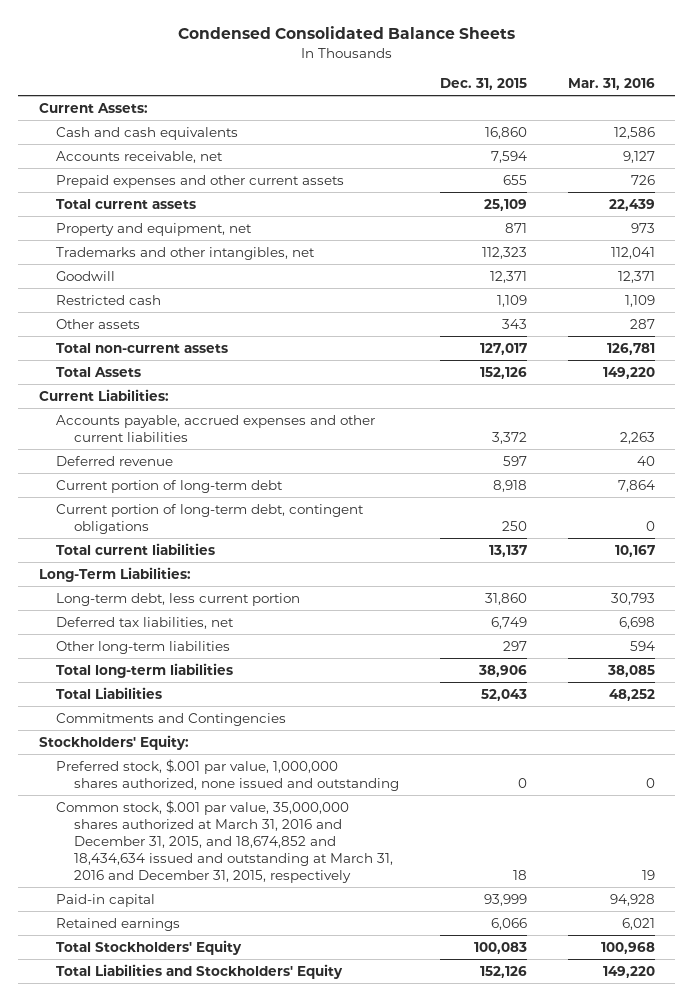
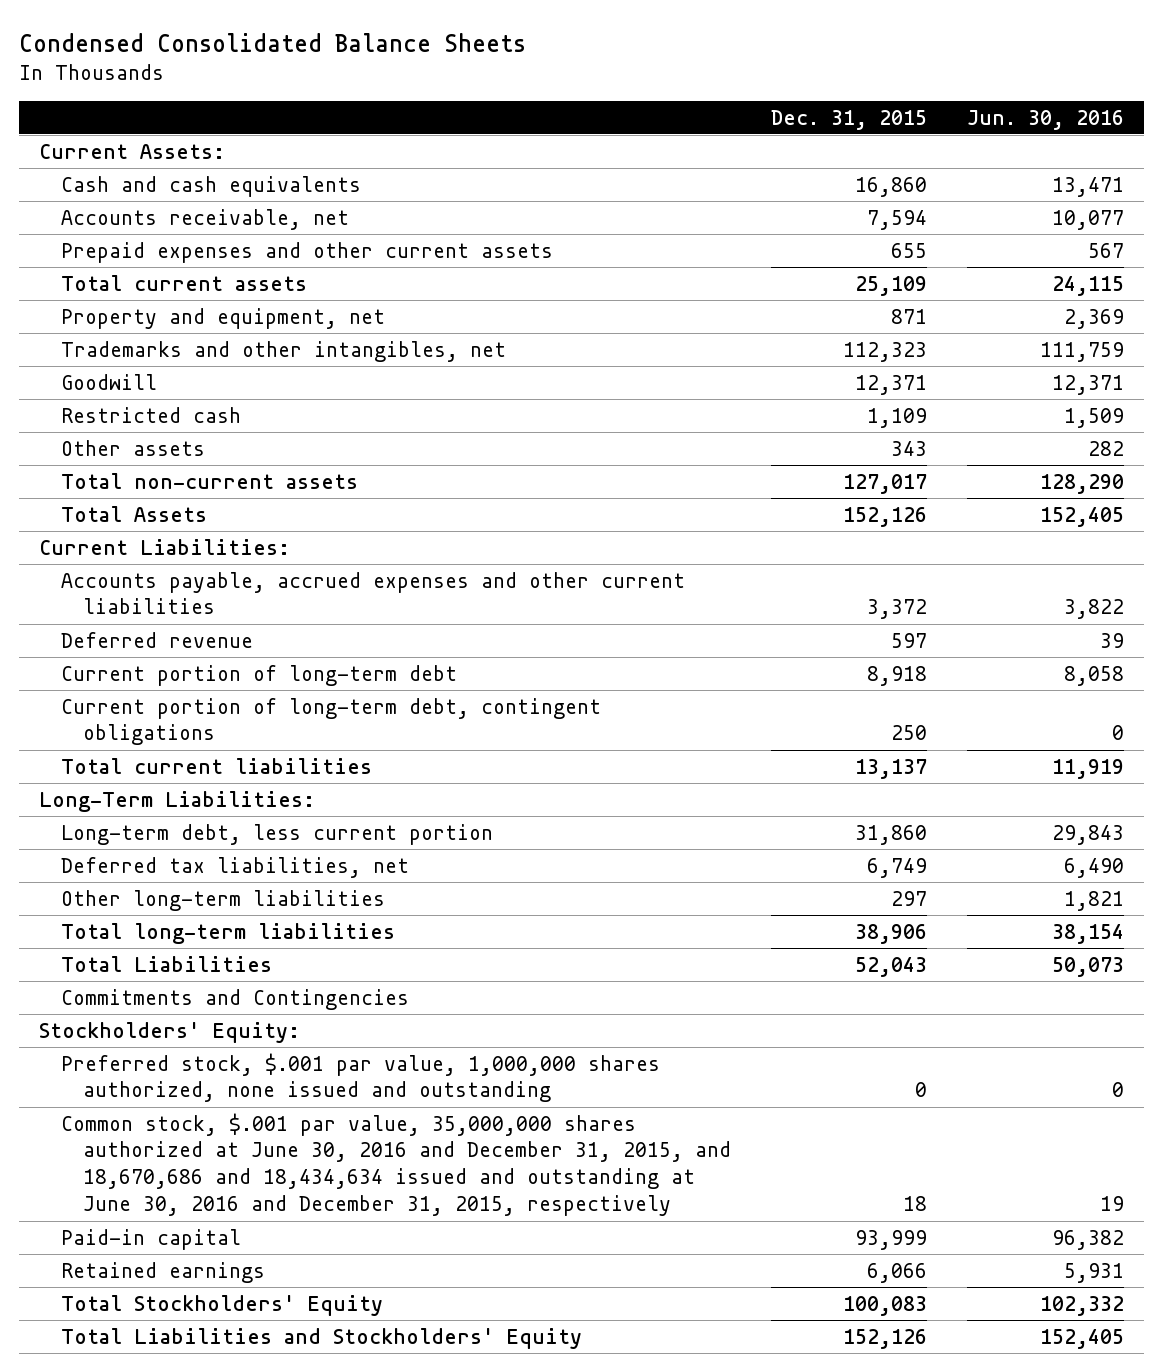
[567,78,655,91] Mar. 31, 2016 -> none
none -> [967,109,1125,130] Jun. 30, 2016
[56,799,394,883] Common stock, $.001 par value, 35,000,000 shares authorized at March 31, 2016 and December 31, 2015, and 18,674,852 and 18,434,634 issued and outstanding at March 31, 2016 and December 31, 2015, respectively -> [61,1112,732,1217] Common stock, $.001 par value, 35,000,000 shares authorized at June 30, 2016 and December 31, 2015, and 18,670,686 and 18,434,634 issued and outstanding at June 30, 2016 and December 31, 2015, respectively

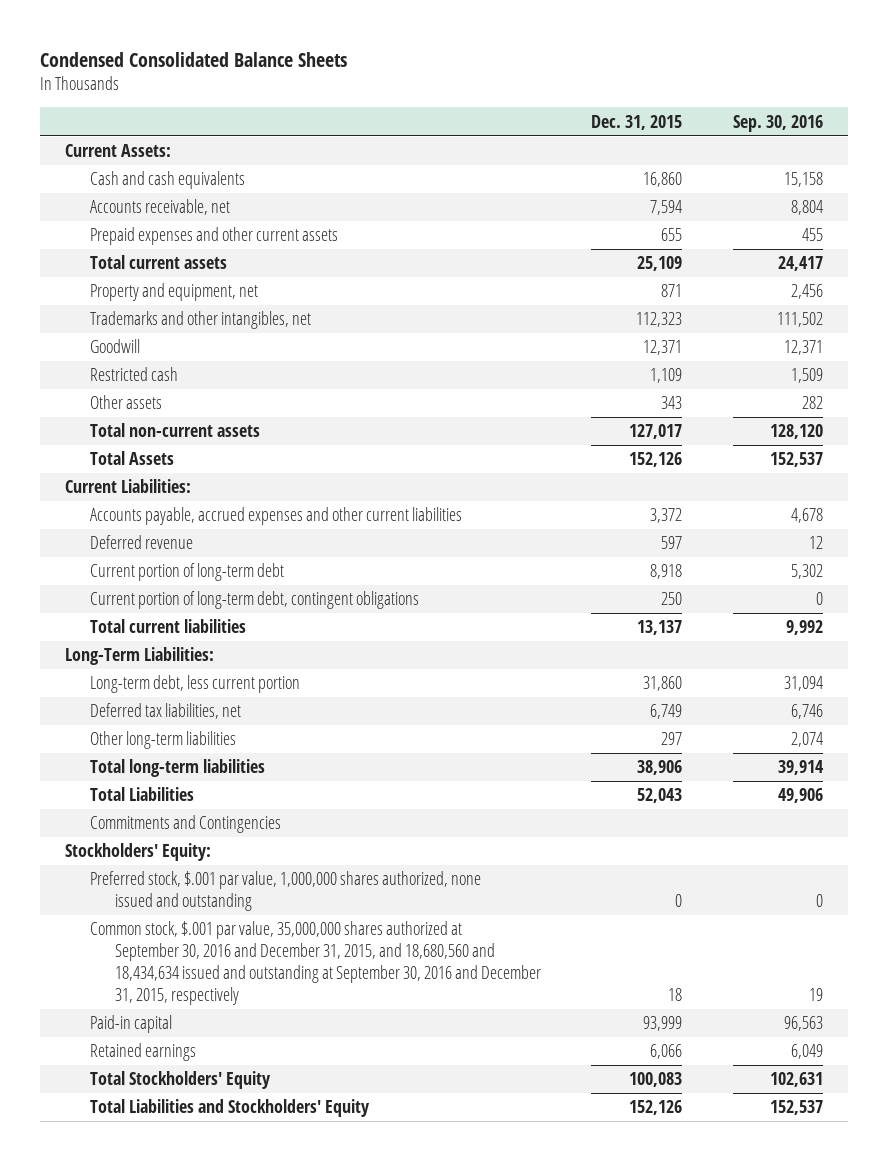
[967,109,1125,130] Jun. 30, 2016 -> none
none -> [732,114,823,132] Sep. 30, 2016
[61,1112,732,1217] Common stock, $.001 par value, 35,000,000 shares authorized at June 30, 2016 and December 31, 2015, and 18,670,686 and 18,434,634 issued and outstanding at June 30, 2016 and December 31, 2015, respectively -> [89,921,541,1005] Common stock, $.001 par value, 35,000,000 shares authorized at September 30, 2016 and December 31, 2015, and 18,680,560 and 18,434,634 issued and outstanding at September 30, 2016 and December 31, 2015, respectively

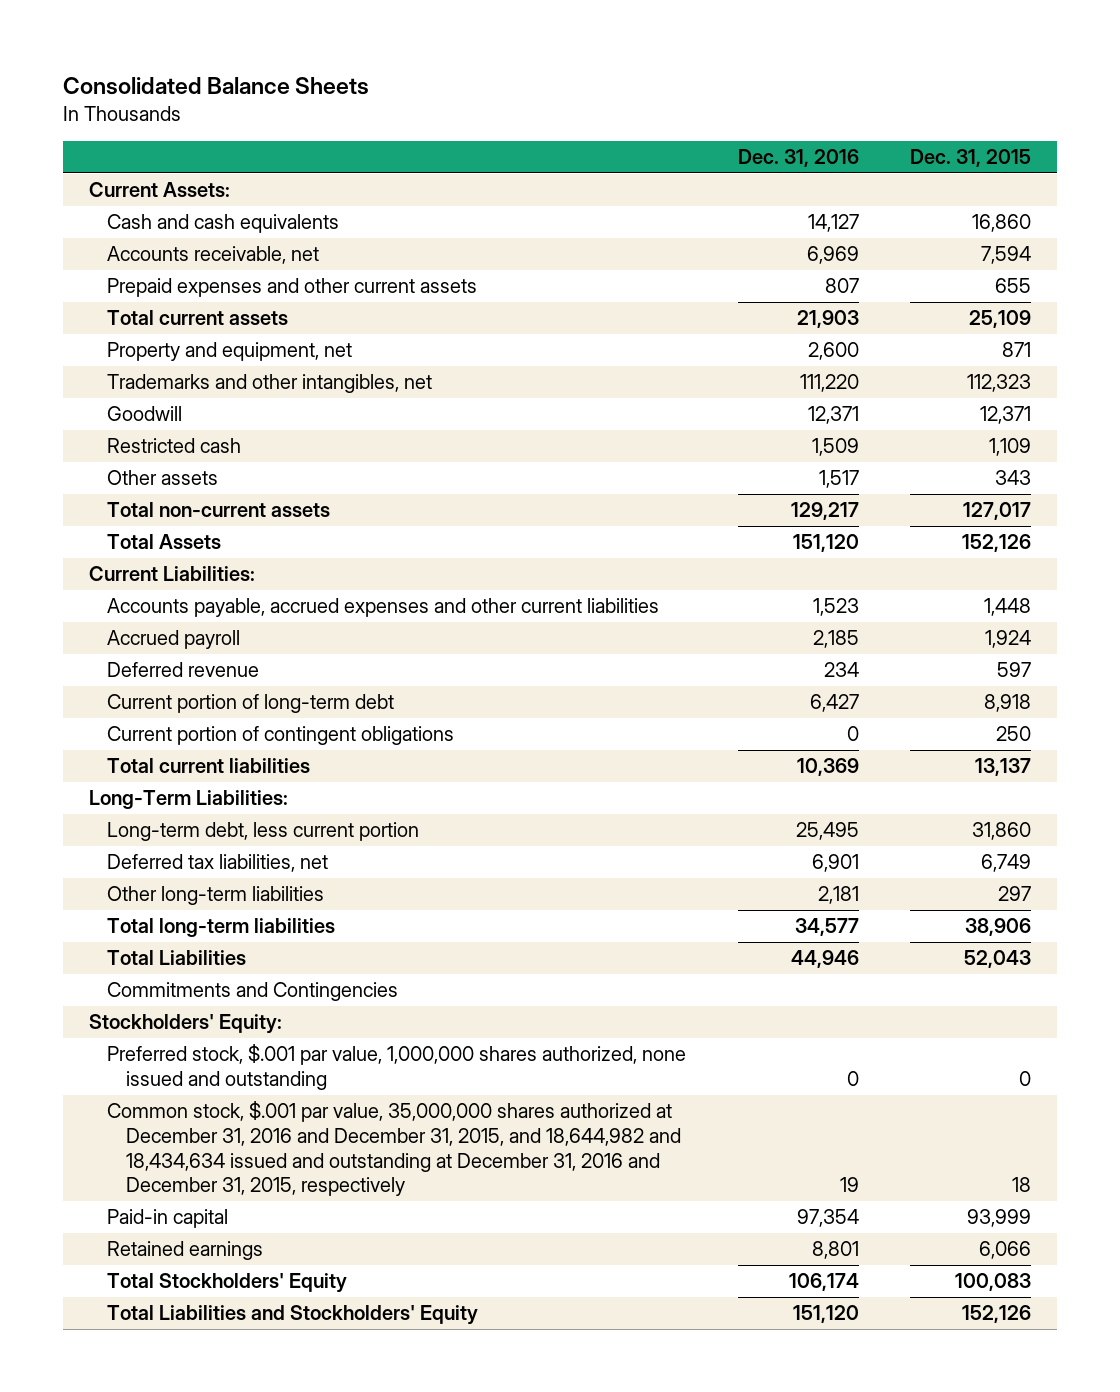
[39,51,347,67] Condensed Consolidated Balance Sheets -> [62,76,369,95] Consolidated Balance Sheets
[732,114,823,132] Sep. 30, 2016 -> none
none -> [737,149,859,168] Dec. 31, 2016
[650,508,683,524] 3,372 -> [984,598,1032,617] 1,448
none -> [107,630,241,650] Accrued payroll
[89,591,419,610] Current portion of long-term debt, contingent obligations -> [107,726,455,746] Current portion of contingent obligations
[89,921,541,1005] Common stock, $.001 par value, 35,000,000 shares authorized at September 30, 2016 and December 31, 2015, and 18,680,560 and 18,434,634 issued and outstanding at September 30, 2016 and December 31, 2015, respectively -> [107,1101,681,1197] Common stock, $.001 par value, 35,000,000 shares authorized at December 31, 2016 and December 31, 2015, and 18,644,982 and 18,434,634 issued and outstanding at December 31, 2016 and December 31, 2015, respectively

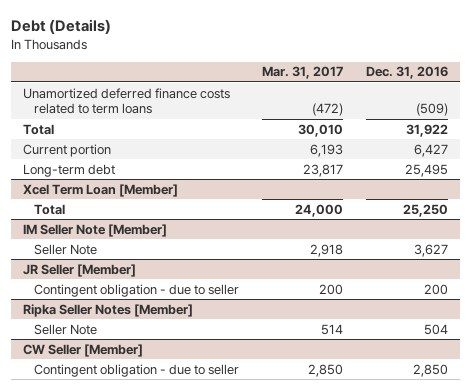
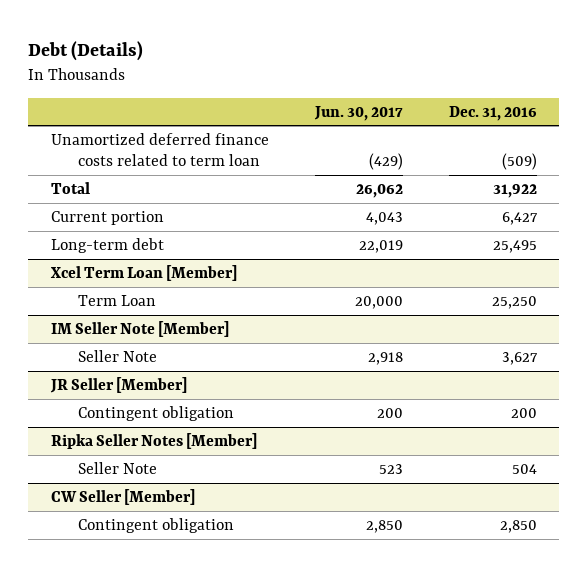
[261,66,343,80] Mar. 31, 2017 -> none
none -> [313,105,403,121] Jun. 30, 2017
[22,87,230,115] Unamortized deferred finance costs related to term loans -> [51,132,270,166] Unamortized deferred finance costs related to term loan
[33,203,65,215] Total -> [78,294,157,306] Term Loan
[33,283,239,297] Contingent obligation - due to seller -> [78,405,235,421] Contingent obligation
[33,363,239,377] Contingent obligation - due to seller -> [78,517,235,533] Contingent obligation

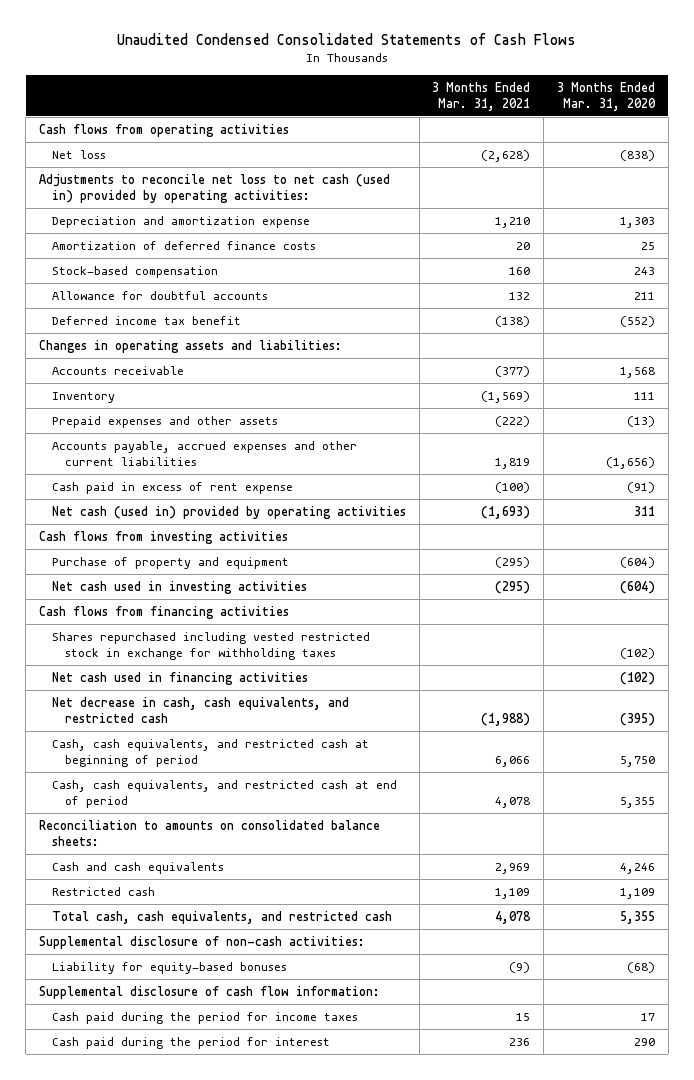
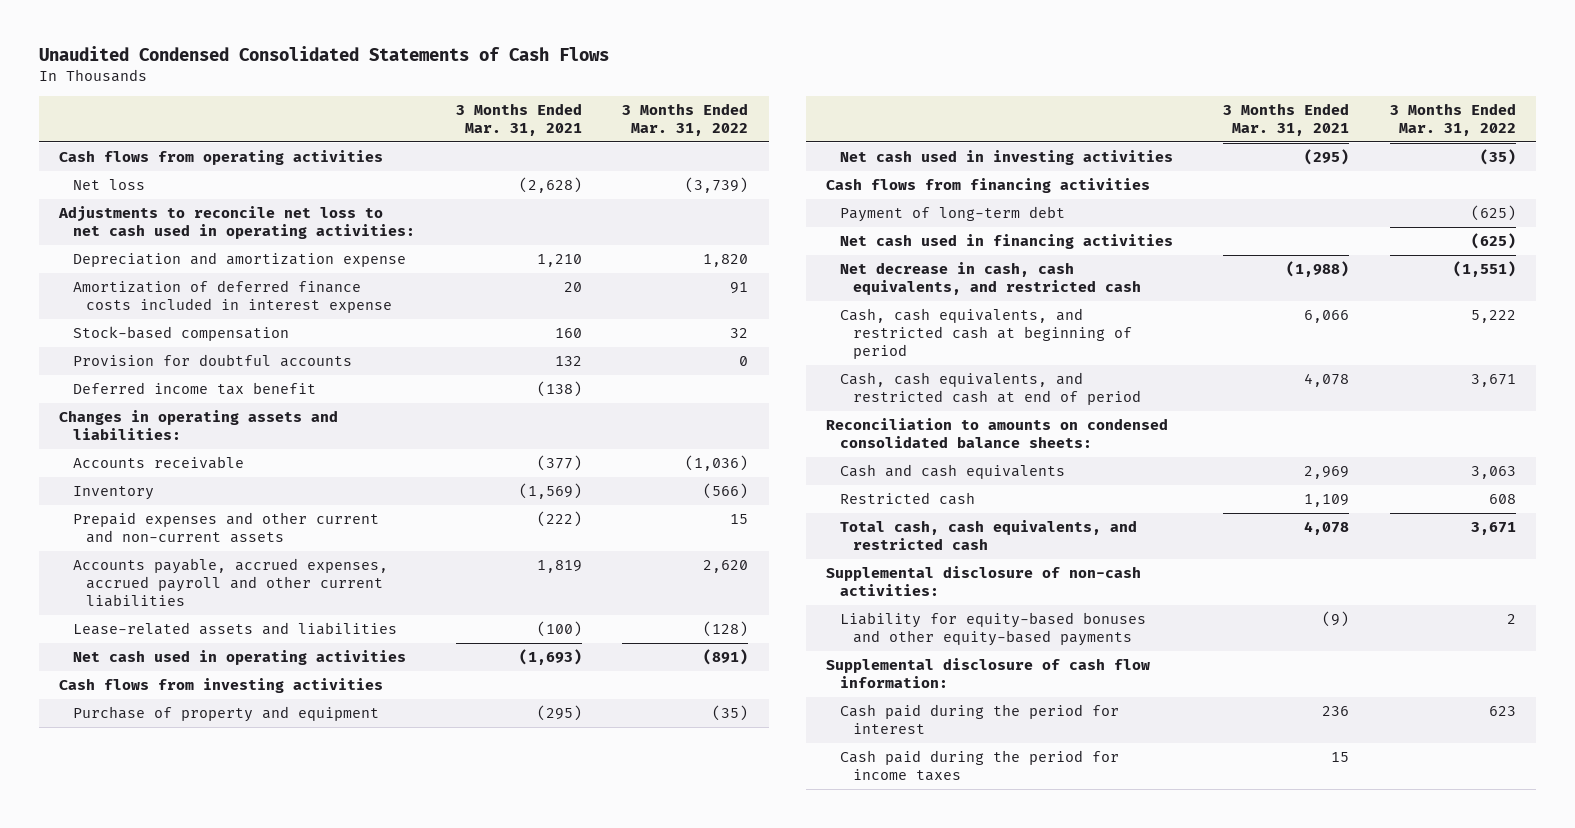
[556,81,656,111] 3 Months Ended Mar. 31, 2020 -> none
none -> [622,102,749,137] 3 Months Ended Mar. 31, 2022
[38,173,390,203] Adjustments to reconcile net loss to net cash (used in) provided by operating activities: -> [58,206,415,240] Adjustments to reconcile net loss to net cash used in operating activities:
[51,240,316,250] Amortization of deferred finance costs -> [72,280,393,314] Amortization of deferred finance costs included in interest expense
[51,290,268,300] Allowance for doubtful accounts -> [72,354,352,368] Provision for doubtful accounts
[51,481,293,494] Cash paid in excess of rent expense -> none
[51,415,278,428] Prepaid expenses and other assets -> [72,512,379,544] Prepaid expenses and other current and non-current assets
[51,440,357,466] Accounts payable, accrued expenses and other current liabilities -> [72,558,388,608] Accounts payable, accrued expenses, accrued payroll and other current liabilities
none -> [72,622,397,636] Lease-related assets and liabilities
[51,505,406,519] Net cash (used in) provided by operating activities -> [72,650,406,666] Net cash used in operating activities
[51,631,370,660] Shares repurchased including vested restricted stock in exchange for withholding taxes -> none
none -> [839,206,1065,223] Payment of long-term debt
[38,819,380,846] Reconciliation to amounts on consolidated balance sheets: -> [826,418,1169,449] Reconciliation to amounts on condensed consolidated balance sheets:
[51,961,287,974] Liability for equity-based bonuses -> [839,612,1146,647] Liability for equity-based bonuses and other equity-based payments
[51,1011,358,1024] Cash paid during the period for income taxes -> [839,750,1119,782] Cash paid during the period for income taxes

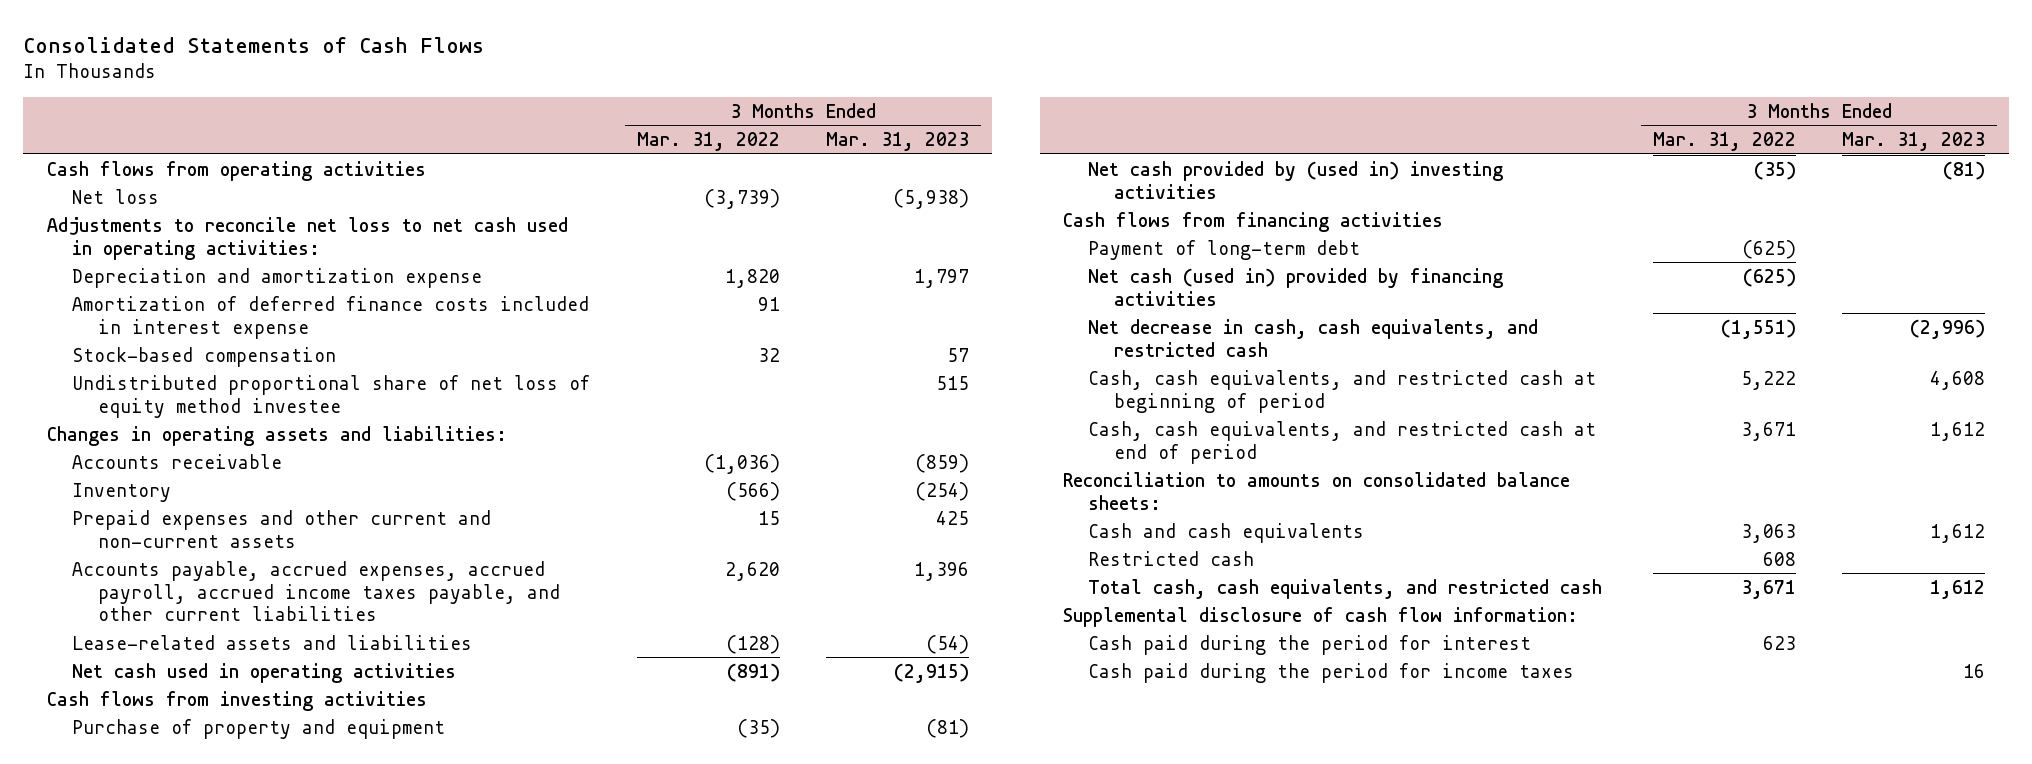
[38,46,609,62] Unaudited Condensed Consolidated Statements of Cash Flows -> [23,36,485,53] Consolidated Statements of Cash Flows
[455,102,582,137] 3 Months Ended Mar. 31, 2021 -> none
none -> [826,132,970,152] Mar. 31, 2023
[72,354,352,368] Provision for doubtful accounts -> none
[72,382,316,396] Deferred income tax benefit -> none
none -> [72,374,591,418] Undistributed proportional share of net loss of equity method investee
[72,558,388,608] Accounts payable, accrued expenses, accrued payroll and other current liabilities -> [72,560,560,622] Accounts payable, accrued expenses, accrued payroll, accrued income taxes payable, and other current liabilities
[839,150,1173,166] Net cash used in investing activities -> [1088,160,1504,199] Net cash provided by (used in) investing activities
[839,234,1173,250] Net cash used in financing activities -> [1088,267,1504,306] Net cash (used in) provided by financing activities
[826,418,1169,449] Reconciliation to amounts on condensed consolidated balance sheets: -> [1062,471,1570,510] Reconciliation to amounts on consolidated balance sheets:
[826,566,1142,597] Supplemental disclosure of non-cash activities: -> none
[839,612,1146,647] Liability for equity-based bonuses and other equity-based payments -> none

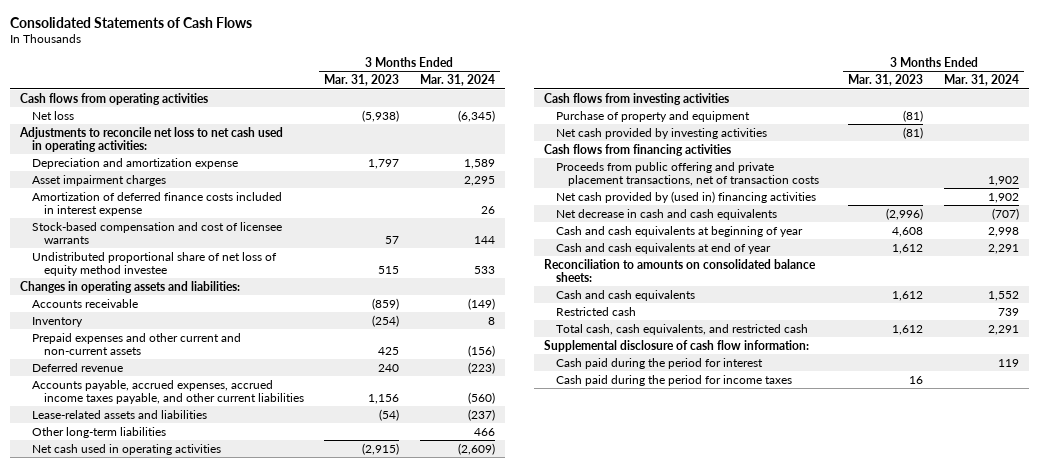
[636,132,780,152] Mar. 31, 2022 -> none
none -> [419,74,495,87] Mar. 31, 2024
none -> [31,174,166,186] Asset impairment charges
[72,346,337,367] Stock-based compensation -> [31,221,282,245] Stock-based compensation and cost of licensee warrants
none -> [31,362,123,372] Deferred revenue
[72,560,560,622] Accounts payable, accrued expenses, accrued payroll, accrued income taxes payable, and other current liabilities -> [31,379,304,405] Accounts payable, accrued expenses, accrued income taxes payable, and other current liabilities
[914,561,970,581] 1,396 -> [368,394,400,405] 1,156
none -> [31,426,166,438] Other long-term liabilities
[1088,160,1504,199] Net cash provided by (used in) investing activities -> [555,127,767,139] Net cash provided by investing activities
[1088,239,1361,260] Payment of long-term debt -> none
none -> [555,161,820,187] Proceeds from public offering and private placement transactions, net of transaction costs
[1088,267,1504,306] Net cash (used in) provided by financing activities -> [555,190,816,203] Net cash provided by (used in) financing activities
[1088,318,1539,357] Net decrease in cash, cash equivalents, and restricted cash -> [555,208,777,220] Net decrease in cash and cash equivalents
[1088,369,1597,413] Cash, cash equivalents, and restricted cash at beginning of period -> [555,225,803,237] Cash and cash equivalents at beginning of year
[1088,420,1597,464] Cash, cash equivalents, and restricted cash at end of period -> [555,242,771,254] Cash and cash equivalents at end of year

